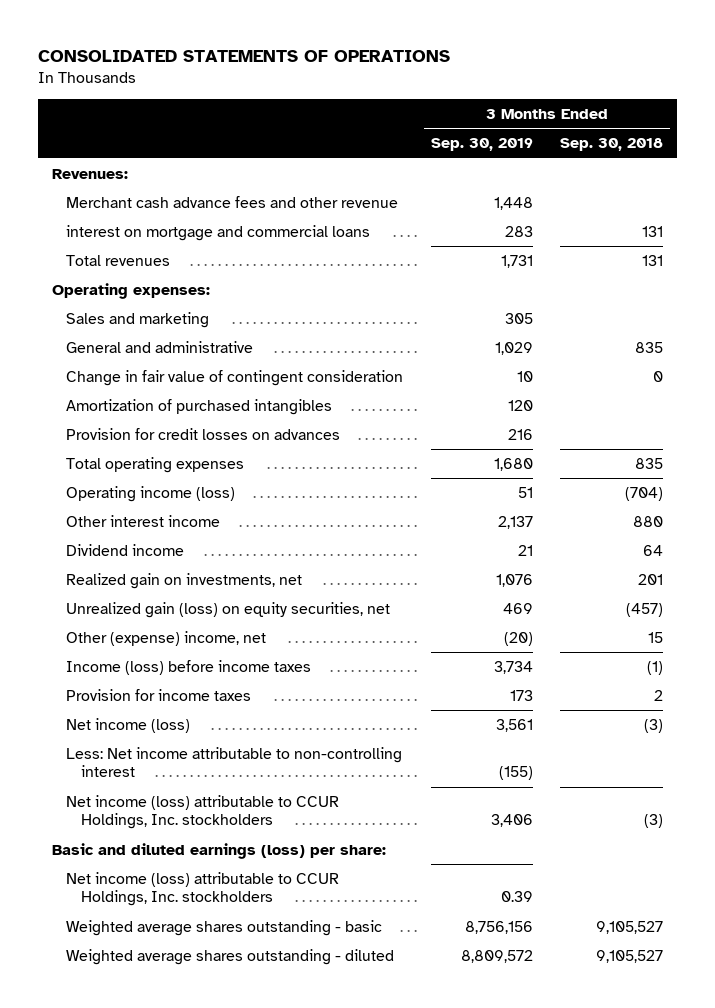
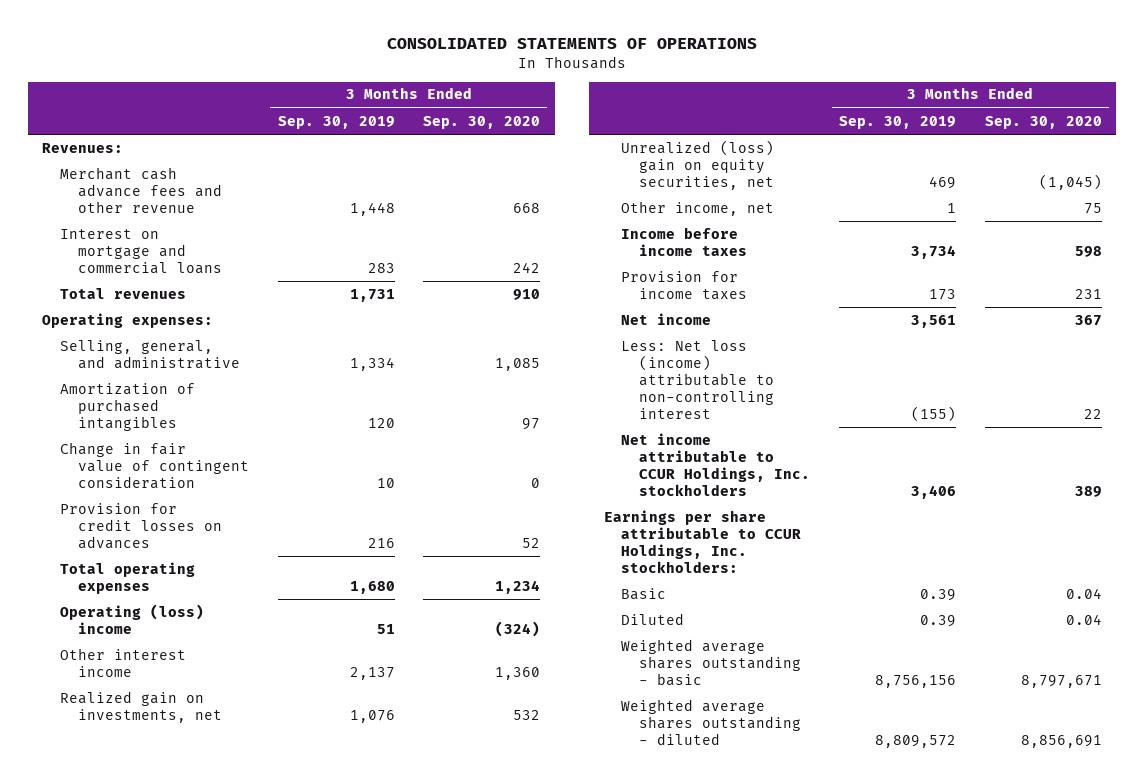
[560,138,664,152] Sep. 30, 2018 -> none
none -> [423,115,541,129] Sep. 30, 2020
[66,225,371,242] interest on mortgage and commercial loans -> [59,228,222,274] Interest on mortgage and commercial loans
[66,312,210,329] Sales and marketing -> none
[66,341,254,354] General and administrative -> [59,339,240,369] Selling, general, and administrative
[494,342,533,356] 1,029 -> [349,356,395,371] 1,334
[66,370,404,387] Change in fair value of contingent consideration -> [59,441,249,489] Change in fair value of contingent consideration
[66,486,236,503] Operating income (loss) -> [59,603,204,634] Operating (loss) income
[66,544,185,557] Dividend income -> none
[66,602,391,619] Unrealized gain (loss) on equity securities, net -> [621,139,775,190] Unrealized (loss) gain on equity securities, net
[66,631,267,647] Other (expense) income, net -> [621,200,775,216] Other income, net
[503,632,533,647] (20) -> [946,202,956,213] 1
[66,660,312,676] Income (loss) before income taxes -> [621,226,748,256] Income before income taxes
[66,872,340,907] Net income (loss) attributable to CCUR Holdings, Inc. stockholders -> none
[66,718,191,734] Net income (loss) -> [621,312,712,325] Net income
[66,747,403,778] Less: Net income attributable to non-controlling interest -> [621,339,775,419] Less: Net loss (income) attributable to non-controlling interest
[66,795,340,830] Net income (loss) attributable to CCUR Holdings, Inc. stockholders -> [621,432,811,496] Net income attributable to CCUR Holdings, Inc. stockholders
[51,843,386,860] Basic and diluted earnings (loss) per share: -> [603,509,802,573] Earnings per share attributable to CCUR Holdings, Inc. stockholders:
none -> [621,587,667,600] Basic
none -> [621,612,685,625] Diluted

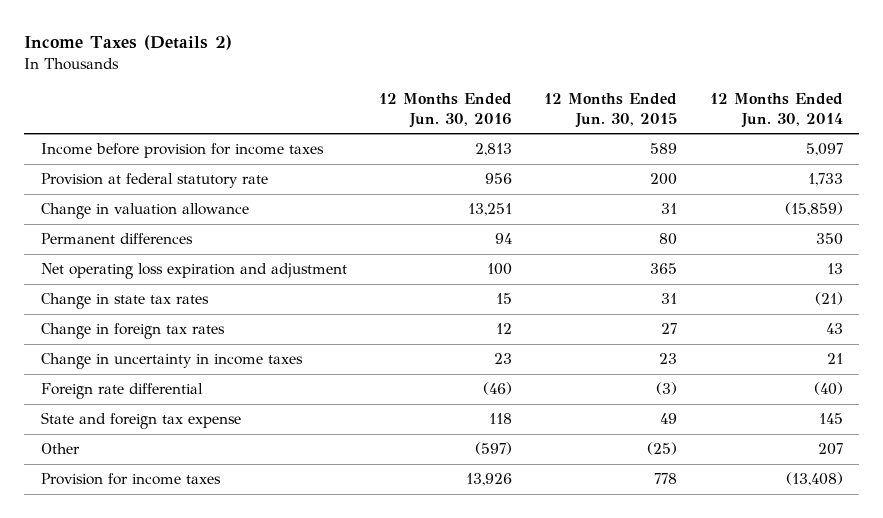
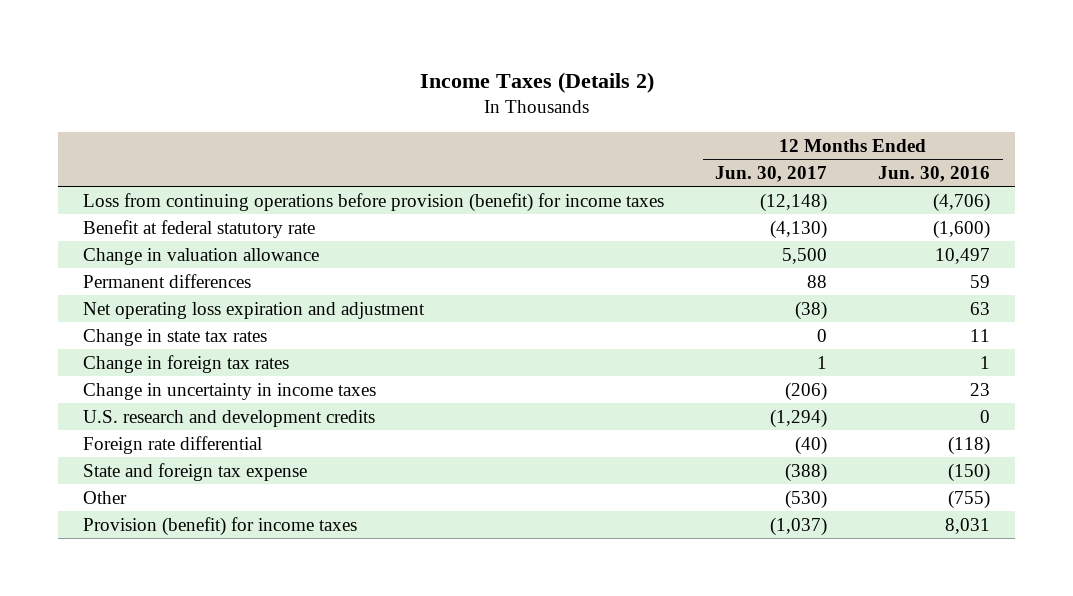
[544,93,678,128] 12 Months Ended Jun. 30, 2015 -> none
[709,93,843,128] 12 Months Ended Jun. 30, 2014 -> none
none -> [715,166,828,183] Jun. 30, 2017
[40,143,324,159] Income before provision for income taxes -> [83,192,665,212] Loss from continuing operations before provision (benefit) for income taxes
[474,143,512,157] 2,813 -> [932,192,990,212] (4,706)
[40,173,268,189] Provision at federal statutory rate -> [83,219,316,238] Benefit at federal statutory rate
[484,173,512,185] 956 -> [932,219,990,239] (1,600)
[467,203,512,217] 13,251 -> [934,247,990,264] 10,497
[494,233,512,245] 94 -> [969,274,990,288] 59
[486,263,512,276] 100 -> [969,301,990,315] 63
[495,293,512,305] 15 -> [969,328,990,342] 11
[495,323,512,335] 12 -> [979,355,990,369] 1
none -> [83,409,376,427] U.S. research and development credits
[482,382,512,396] (46) -> [947,435,990,455] (118)
[488,413,512,425] 118 -> [947,462,990,482] (150)
[474,442,512,456] (597) -> [947,489,990,509] (755)
[40,473,221,486] Provision for income taxes -> [83,516,358,536] Provision (benefit) for income taxes
[465,473,512,487] 13,926 -> [944,517,990,534] 8,031

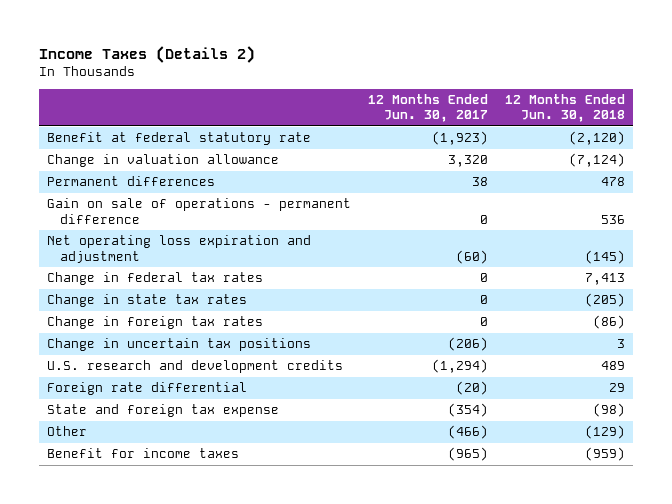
[877,166,990,183] Jun. 30, 2016 -> none
none -> [504,94,625,123] 12 Months Ended Jun. 30, 2018
[83,192,665,212] Loss from continuing operations before provision (benefit) for income taxes -> none
[770,219,828,239] (4,130) -> [431,131,488,146] (1,923)
[782,247,828,264] 5,500 -> [447,155,488,168] 3,320
[807,274,828,288] 88 -> [471,177,488,187] 38
none -> [47,198,352,224] Gain on sale of operations - permanent difference
[795,300,828,320] (38) -> [455,249,488,264] (60)
none -> [47,272,264,286] Change in federal tax rates
[817,355,828,369] 1 -> [479,317,488,327] 0
[83,382,377,400] Change in uncertainty in income taxes -> [47,338,312,352] Change in uncertain tax positions
[795,435,828,455] (40) -> [455,381,488,396] (20)
[785,462,828,482] (388) -> [447,403,488,418] (354)
[785,489,828,509] (530) -> [447,425,488,440] (466)
[83,516,358,536] Provision (benefit) for income taxes -> [47,448,240,459] Benefit for income taxes
[770,516,828,536] (1,037) -> [447,447,488,462] (965)

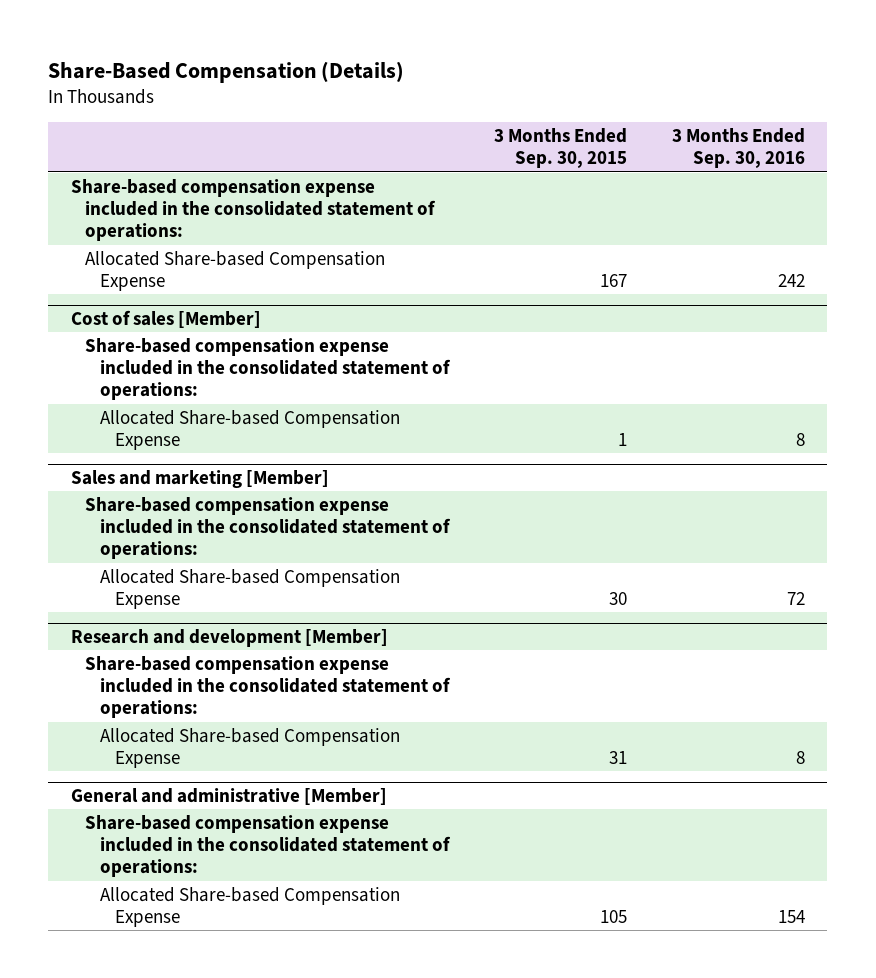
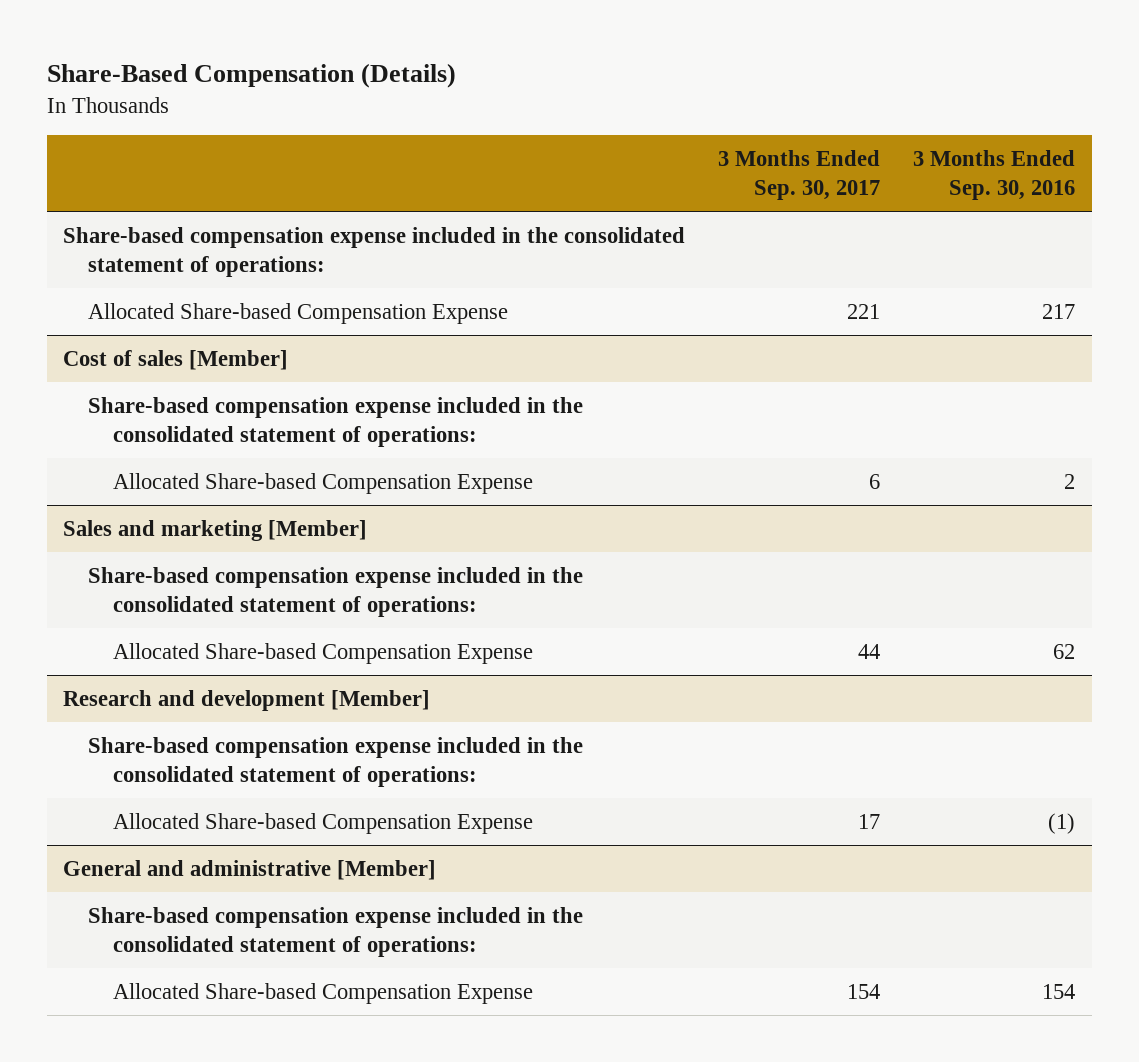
[494,128,628,169] 3 Months Ended Sep. 30, 2015 -> none
none -> [718,150,881,201] 3 Months Ended Sep. 30, 2017
[777,274,805,288] 242 -> [1042,303,1076,319] 217
[795,433,805,447] 8 -> [1064,473,1076,489] 2
[786,592,805,606] 72 -> [1053,643,1076,659] 62
[795,751,805,765] 8 -> [1048,812,1076,834] (1)

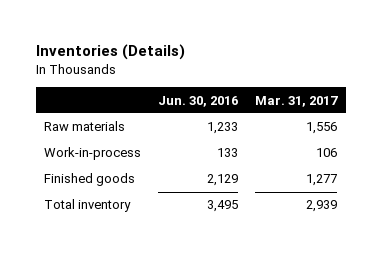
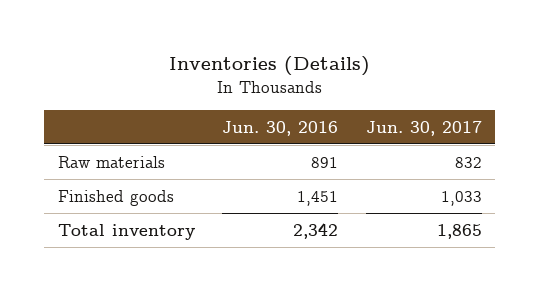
[255,95,339,107] Mar. 31, 2017 -> none
none -> [365,120,482,136] Jun. 30, 2017
[44,147,142,161] Work-in-process -> none
[207,122,239,135] 1,233 -> [311,156,339,168] 891
[207,174,239,187] 2,129 -> [297,190,339,206] 1,451
[207,200,239,213] 3,495 -> [293,222,339,239] 2,342

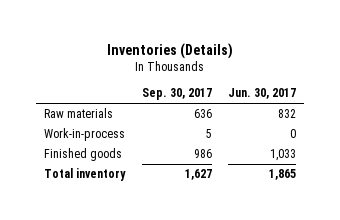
[222,120,339,136] Jun. 30, 2016 -> none
none -> [141,88,212,101] Sep. 30, 2017
none -> [44,128,126,142] Work-in-process

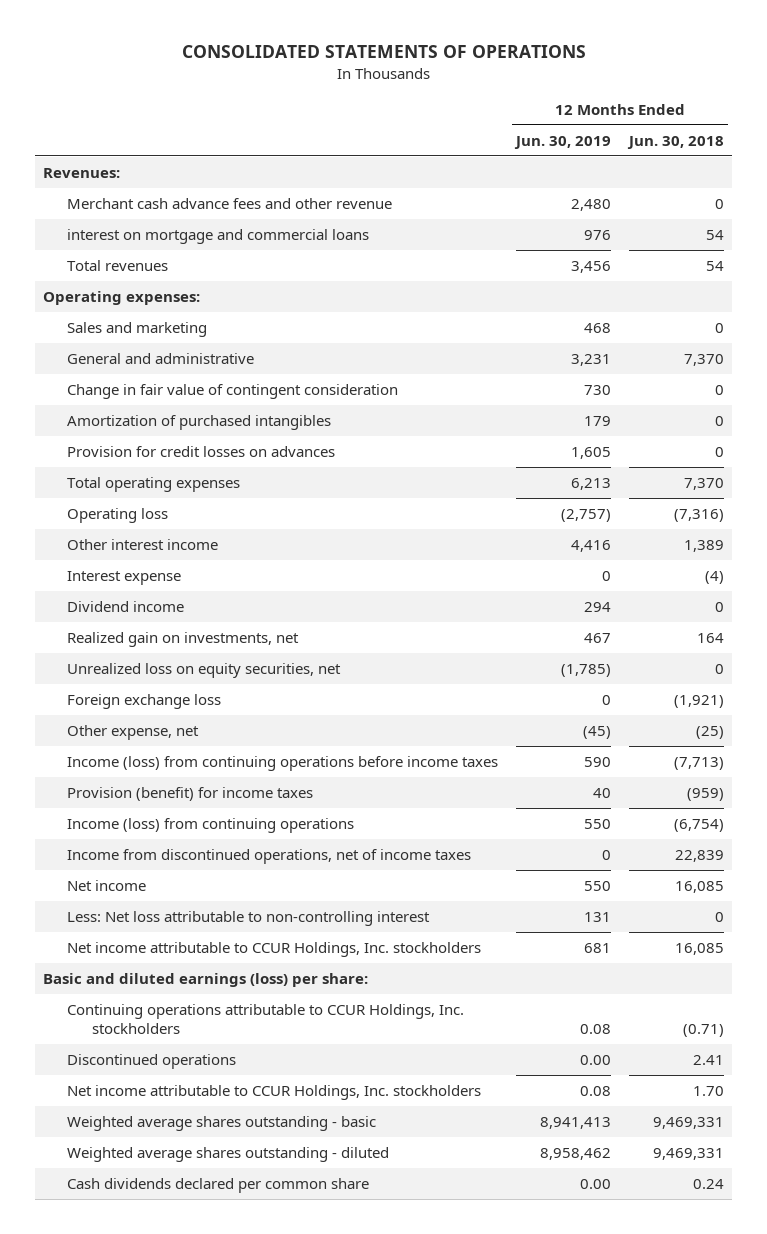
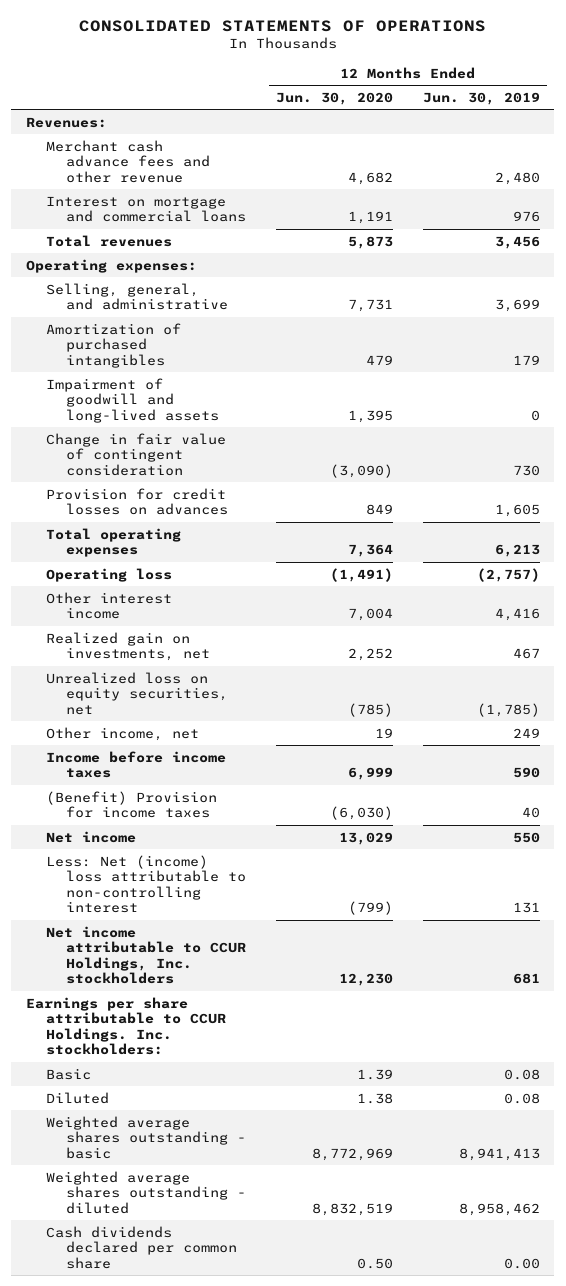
[626,135,724,149] Jun. 30, 2018 -> none
none -> [275,91,393,105] Jun. 30, 2020
[67,228,370,244] interest on mortgage and commercial loans -> [46,195,247,223] Interest on mortgage and commercial loans
[67,321,208,337] Sales and marketing -> none
[67,352,255,364] General and administrative -> [46,282,229,311] Selling, general, and administrative
[571,353,612,366] 3,231 -> [494,299,540,313] 3,699
none -> [46,377,220,423] Impairment of goodwill and long-lived assets
[67,383,399,399] Change in fair value of contingent consideration -> [46,432,227,476] Change in fair value of contingent consideration
[67,570,182,585] Interest expense -> none
[67,600,185,612] Dividend income -> none
[67,693,222,709] Foreign exchange loss -> none
[67,817,355,833] Income (loss) from continuing operations -> none
[67,848,472,864] Income from discontinued operations, net of income taxes -> none
[67,724,200,740] Other expense, net -> [46,726,200,741] Other income, net
[583,725,612,739] (45) -> [512,727,540,738] 249
[67,755,499,771] Income (loss) from continuing operations before income taxes -> [46,750,227,779] Income before income taxes
[67,786,314,801] Provision (benefit) for income taxes -> [46,790,218,819] (Benefit) Provision for income taxes
[67,910,431,926] Less: Net loss attributable to non-controlling interest -> [46,854,247,914] Less: Net (income) loss attributable to non-controlling interest
[67,1003,465,1034] Continuing operations attributable to CCUR Holdings, Inc. stockholders -> none
[67,1053,237,1069] Discontinued operations -> none
[67,1084,482,1100] Net income attributable to CCUR Holdings, Inc. stockholders -> none
[43,972,369,987] Basic and diluted earnings (loss) per share: -> [25,996,227,1056] Earnings per share attributable to CCUR Holdings. Inc. stockholders:
none -> [46,1067,92,1080] Basic
none -> [46,1091,110,1104] Diluted

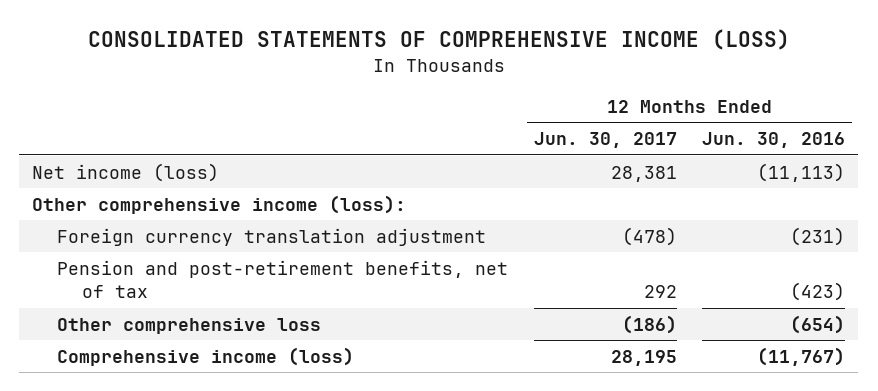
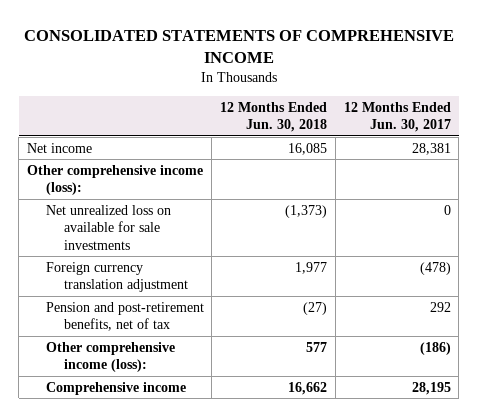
[87,29,790,51] CONSOLIDATED STATEMENTS OF COMPREHENSIVE INCOME (LOSS) -> [23,29,454,63] CONSOLIDATED STATEMENTS OF COMPREHENSIVE INCOME
[702,132,846,149] Jun. 30, 2016 -> none
none -> [220,101,328,133] 12 Months Ended Jun. 30, 2018
[32,162,220,182] Net income (loss) -> [27,142,93,153] Net income
none -> [45,204,171,251] Net unrealized loss on available for sale investments
[57,317,322,334] Other comprehensive loss -> [45,341,175,373] Other comprehensive income (loss):
[57,346,355,366] Comprehensive income (loss) -> [45,381,186,395] Comprehensive income

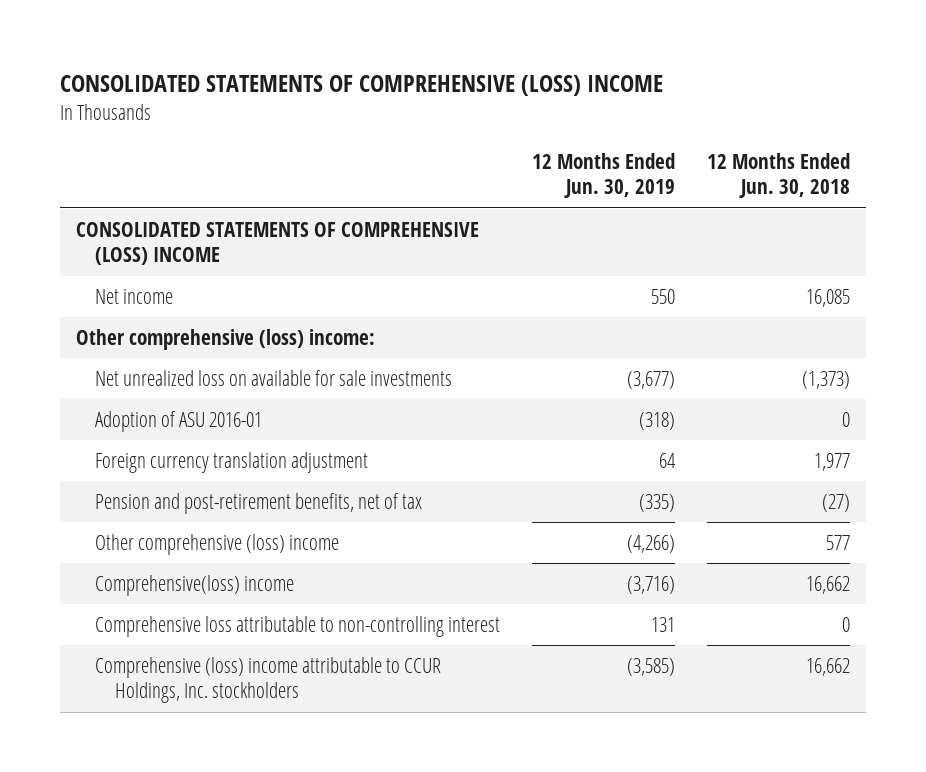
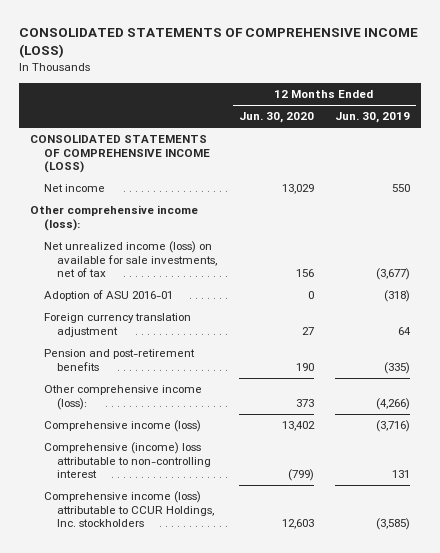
[60,75,664,97] CONSOLIDATED STATEMENTS OF COMPREHENSIVE (LOSS) INCOME -> [19,28,419,59] CONSOLIDATED STATEMENTS OF COMPREHENSIVE INCOME (LOSS)
[706,152,850,199] 12 Months Ended Jun. 30, 2018 -> none
none -> [238,112,314,124] Jun. 30, 2020
[75,221,479,266] CONSOLIDATED STATEMENTS OF COMPREHENSIVE (LOSS) INCOME -> [30,135,210,174] CONSOLIDATED STATEMENTS OF COMPREHENSIVE INCOME (LOSS)
[75,328,375,350] Other comprehensive (loss) income: -> [30,205,199,231] Other comprehensive income (loss):
[95,369,453,386] Net unrealized loss on available for sale investments -> [43,241,217,278] Net unrealized income (loss) on available for sale investments, net of tax
[95,492,423,514] Pension and post-retirement benefits, net of tax -> [43,349,195,371] Pension and post-retirement benefits
[95,533,340,555] Other comprehensive (loss) income -> [43,385,202,410] Other comprehensive income (loss):
[95,574,295,596] Comprehensive(loss) income -> [43,420,201,433] Comprehensive income (loss)
[95,615,501,637] Comprehensive loss attributable to non-controlling interest -> [43,442,211,479] Comprehensive (income) loss attributable to non-controlling interest
[95,656,442,704] Comprehensive (loss) income attributable to CCUR Holdings, Inc. stockholders -> [43,491,214,528] Comprehensive income (loss) attributable to CCUR Holdings, Inc. stockholders

